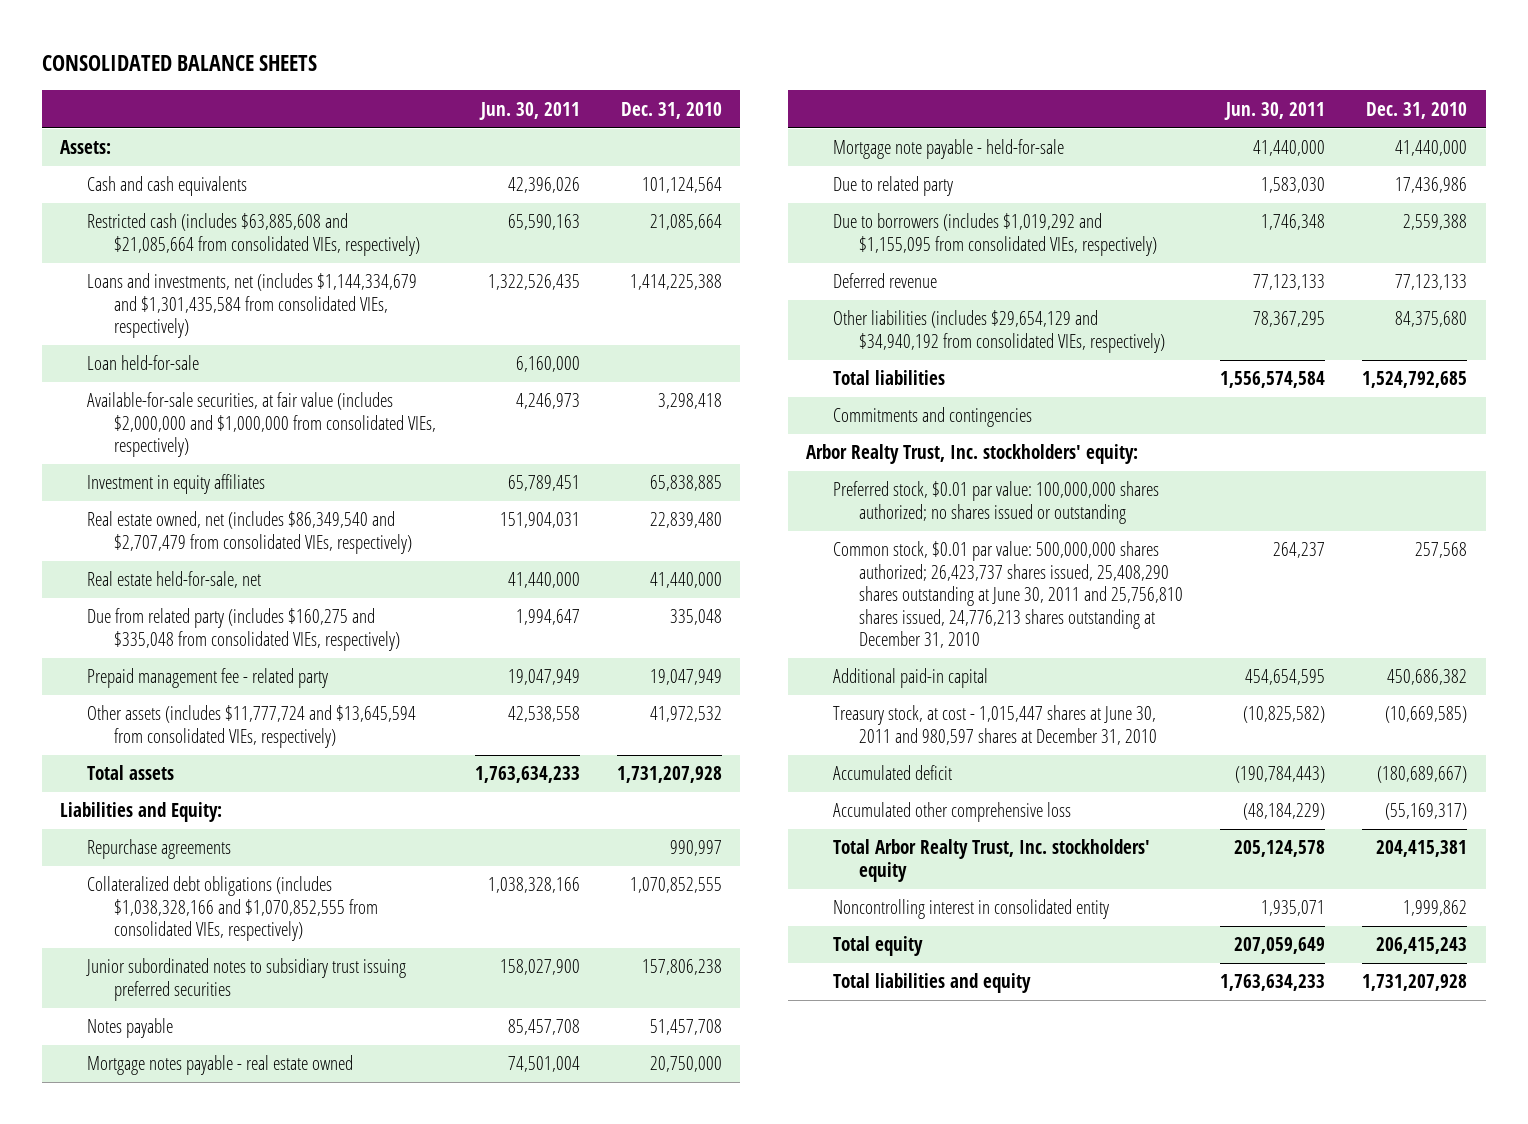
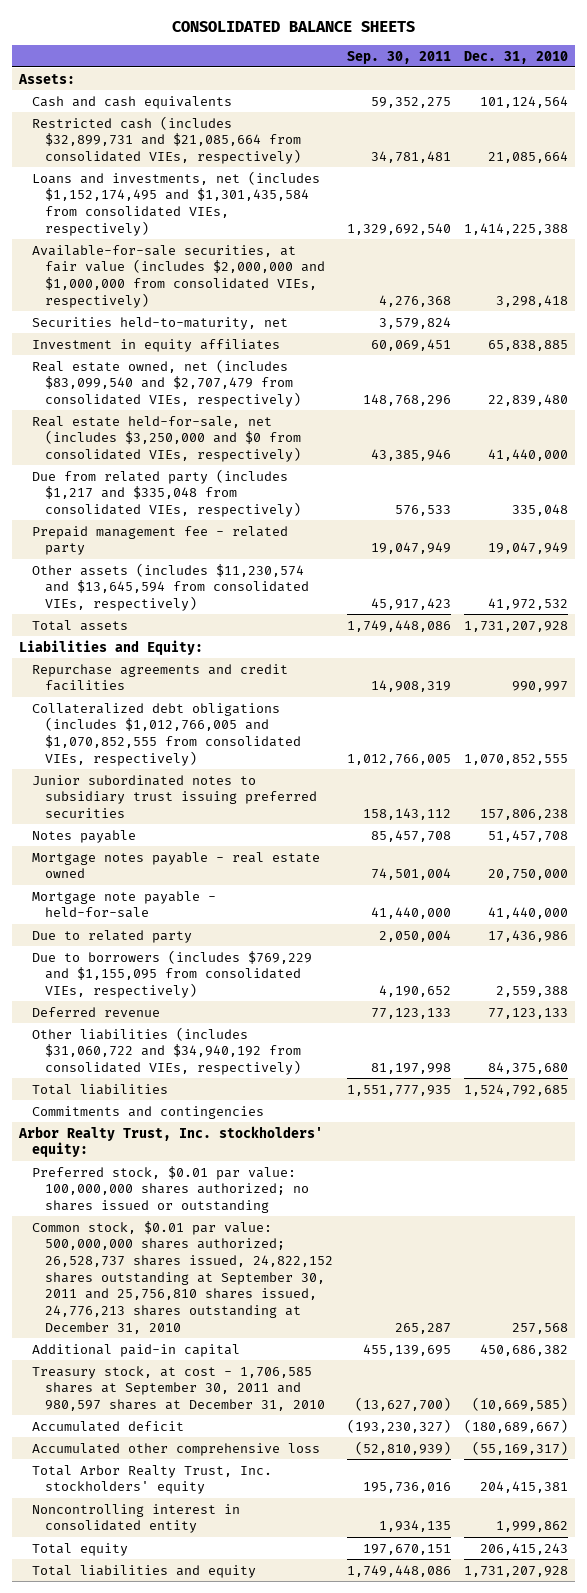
[478,101,580,120] Jun. 30, 2011 -> none
none -> [346,50,451,64] Sep. 30, 2011
[86,355,199,371] Loan held-for-sale -> none
[86,213,420,256] Restricted cash (includes $63,885,608 and $21,085,664 from consolidated VIEs, respectively) -> [31,115,301,164] Restricted cash (includes $32,899,731 and $21,085,664 from consolidated VIEs, respectively)
[86,273,417,339] Loans and investments, net (includes $1,144,334,679 and $1,301,435,584 from consolidated VIEs, respectively) -> [31,170,320,236] Loans and investments, net (includes $1,152,174,495 and $1,301,435,584 from consolidated VIEs, respectively)
none -> [31,316,288,330] Securities held-to-maturity, net
[86,511,412,554] Real estate owned, net (includes $86,349,540 and $2,707,479 from consolidated VIEs, respectively) -> [31,358,301,407] Real estate owned, net (includes $83,099,540 and $2,707,479 from consolidated VIEs, respectively)
[86,571,261,589] Real estate held-for-sale, net -> [31,415,301,462] Real estate held-for-sale, net (includes $3,250,000 and $0 from consolidated VIEs, respectively)
[86,608,400,651] Due from related party (includes $160,275 and $335,048 from consolidated VIEs, respectively) -> [31,468,301,517] Due from related party (includes $1,217 and $335,048 from consolidated VIEs, respectively)
[86,705,416,748] Other assets (includes $11,777,724 and $13,645,594 from consolidated VIEs, respectively) -> [31,562,309,611] Other assets (includes $11,230,574 and $13,645,594 from consolidated VIEs, respectively)
[86,839,231,860] Repurchase agreements -> [31,663,288,692] Repurchase agreements and credit facilities
[86,876,378,942] Collateralized debt obligations (includes $1,038,328,166 and $1,070,852,555 from consolidated VIEs, respectively) -> [31,702,301,766] Collateralized debt obligations (includes $1,012,766,005 and $1,070,852,555 from consolidated VIEs, respectively)
[832,213,1158,256] Due to borrowers (includes $1,019,292 and $1,155,095 from consolidated VIEs, respectively) -> [31,949,312,998] Due to borrowers (includes $769,229 and $1,155,095 from consolidated VIEs, respectively)
[832,310,1166,353] Other liabilities (includes $29,654,129 and $34,940,192 from consolidated VIEs, respectively) -> [31,1026,301,1075] Other liabilities (includes $31,060,722 and $34,940,192 from consolidated VIEs, respectively)
[832,541,1184,649] Common stock, $0.01 par value: 500,000,000 shares authorized; 26,423,737 shares issued, 25,408,290 shares outstanding at June 30, 2011 and 25,756,810 shares issued, 24,776,213 shares outstanding at December 31, 2010 -> [31,1220,333,1334] Common stock, $0.01 par value: 500,000,000 shares authorized; 26,528,737 shares issued, 24,822,152 shares outstanding at September 30, 2011 and 25,756,810 shares issued, 24,776,213 shares outstanding at December 31, 2010
[832,705,1158,745] Treasury stock, at cost - 1,015,447 shares at June 30, 2011 and 980,597 shares at December 31, 2010 -> [31,1365,325,1411] Treasury stock, at cost - 1,706,585 shares at September 30, 2011 and 980,597 shares at December 31, 2010

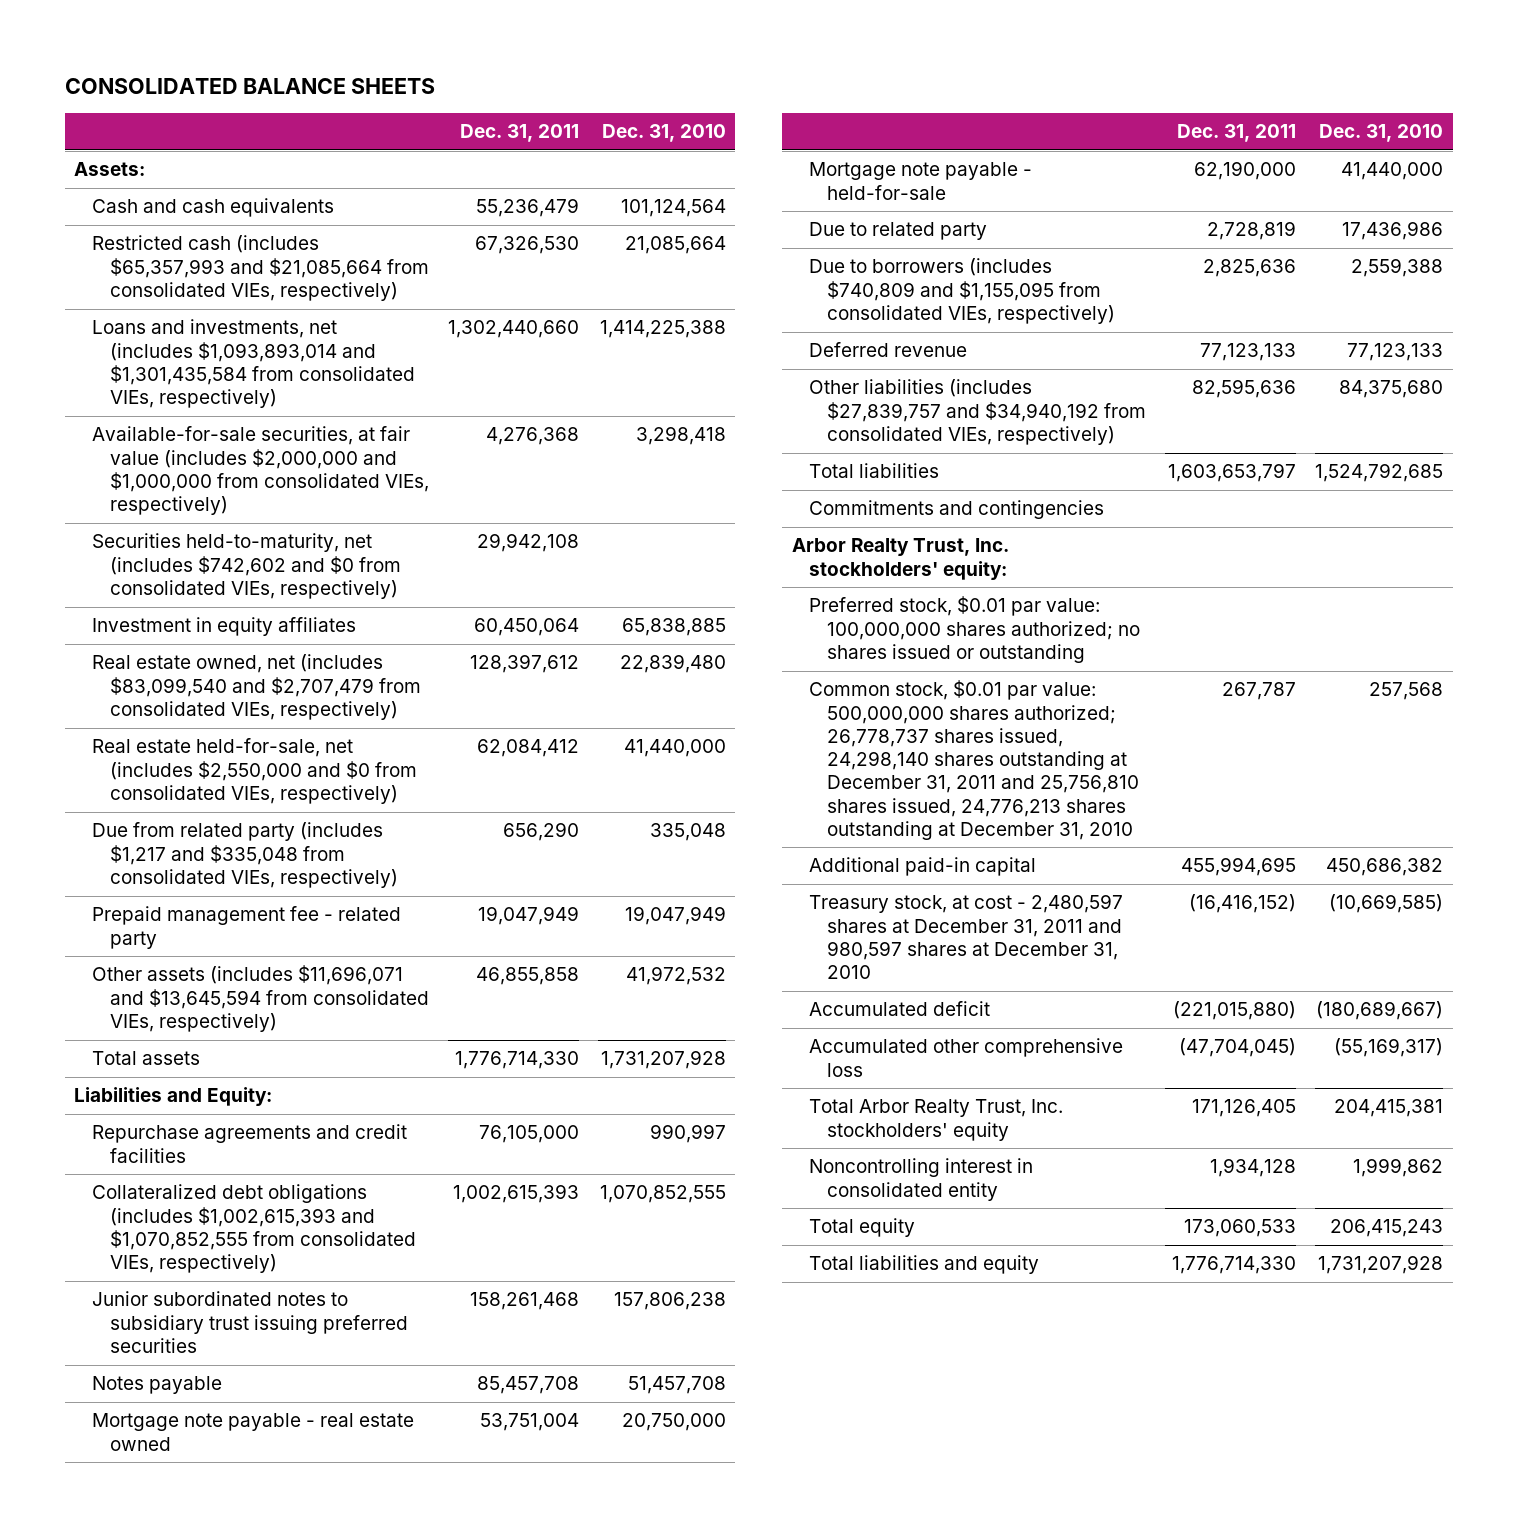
[346,50,451,64] Sep. 30, 2011 -> none
none -> [459,124,579,143] Dec. 31, 2011
[31,115,301,164] Restricted cash (includes $32,899,731 and $21,085,664 from consolidated VIEs, respectively) -> [92,235,429,301] Restricted cash (includes $65,357,993 and $21,085,664 from consolidated VIEs, respectively)
[31,170,320,236] Loans and investments, net (includes $1,152,174,495 and $1,301,435,584 from consolidated VIEs, respectively) -> [92,319,415,409] Loans and investments, net (includes $1,093,893,014 and $1,301,435,584 from consolidated VIEs, respectively)
[31,316,288,330] Securities held-to-maturity, net -> [92,533,401,599] Securities held-to-maturity, net (includes $742,602 and $0 from consolidated VIEs, respectively)
[31,415,301,462] Real estate held-for-sale, net (includes $3,250,000 and $0 from consolidated VIEs, respectively) -> [92,738,417,804] Real estate held-for-sale, net (includes $2,550,000 and $0 from consolidated VIEs, respectively)
[31,562,309,611] Other assets (includes $11,230,574 and $13,645,594 from consolidated VIEs, respectively) -> [92,965,429,1032] Other assets (includes $11,696,071 and $13,645,594 from consolidated VIEs, respectively)
[31,702,301,766] Collateralized debt obligations (includes $1,012,766,005 and $1,070,852,555 from consolidated VIEs, respectively) -> [92,1184,416,1274] Collateralized debt obligations (includes $1,002,615,393 and $1,070,852,555 from consolidated VIEs, respectively)
[31,851,320,879] Mortgage notes payable - real estate owned -> [92,1413,415,1451] Mortgage note payable - real estate owned
[31,949,312,998] Due to borrowers (includes $769,229 and $1,155,095 from consolidated VIEs, respectively) -> [809,258,1116,324] Due to borrowers (includes $740,809 and $1,155,095 from consolidated VIEs, respectively)
[31,1026,301,1075] Other liabilities (includes $31,060,722 and $34,940,192 from consolidated VIEs, respectively) -> [809,379,1147,445] Other liabilities (includes $27,839,757 and $34,940,192 from consolidated VIEs, respectively)
[31,1220,333,1334] Common stock, $0.01 par value: 500,000,000 shares authorized; 26,528,737 shares issued, 24,822,152 shares outstanding at September 30, 2011 and 25,756,810 shares issued, 24,776,213 shares outstanding at December 31, 2010 -> [809,680,1140,840] Common stock, $0.01 par value: 500,000,000 shares authorized; 26,778,737 shares issued, 24,298,140 shares outstanding at December 31, 2011 and 25,756,810 shares issued, 24,776,213 shares outstanding at December 31, 2010
[31,1365,325,1411] Treasury stock, at cost - 1,706,585 shares at September 30, 2011 and 980,597 shares at December 31, 2010 -> [809,894,1124,980] Treasury stock, at cost - 2,480,597 shares at December 31, 2011 and 980,597 shares at December 31, 2010

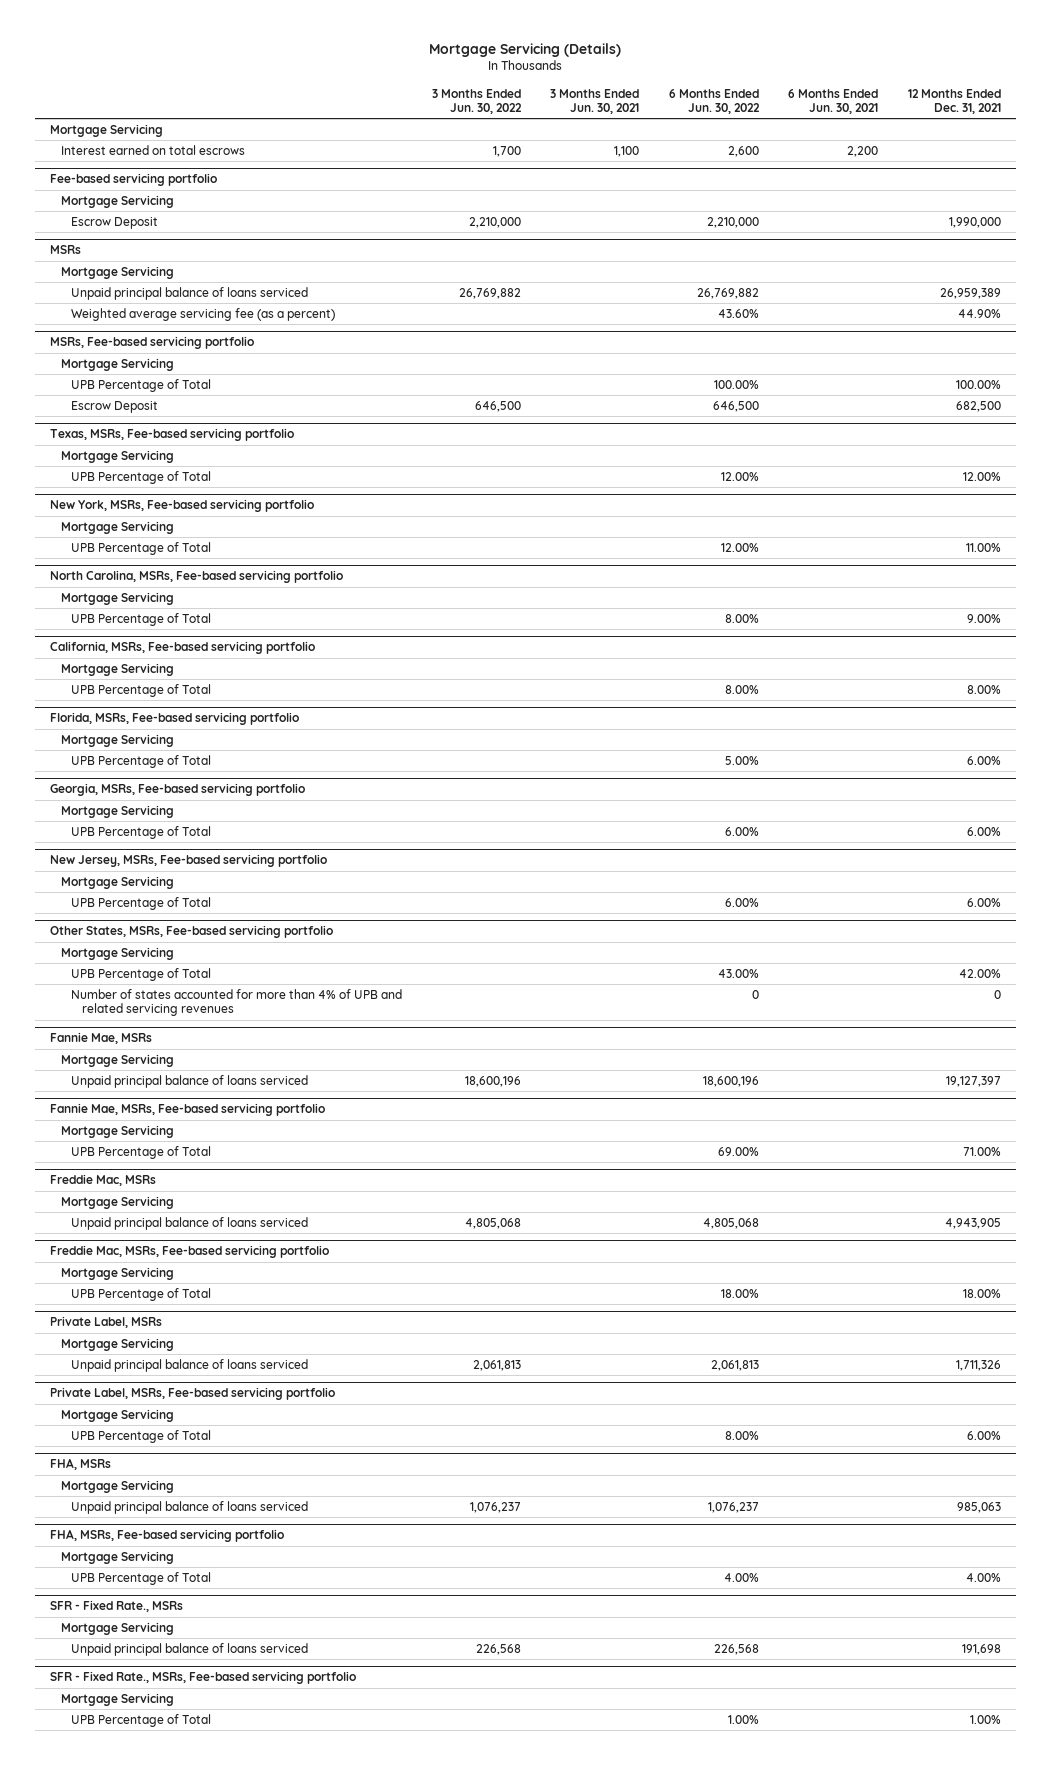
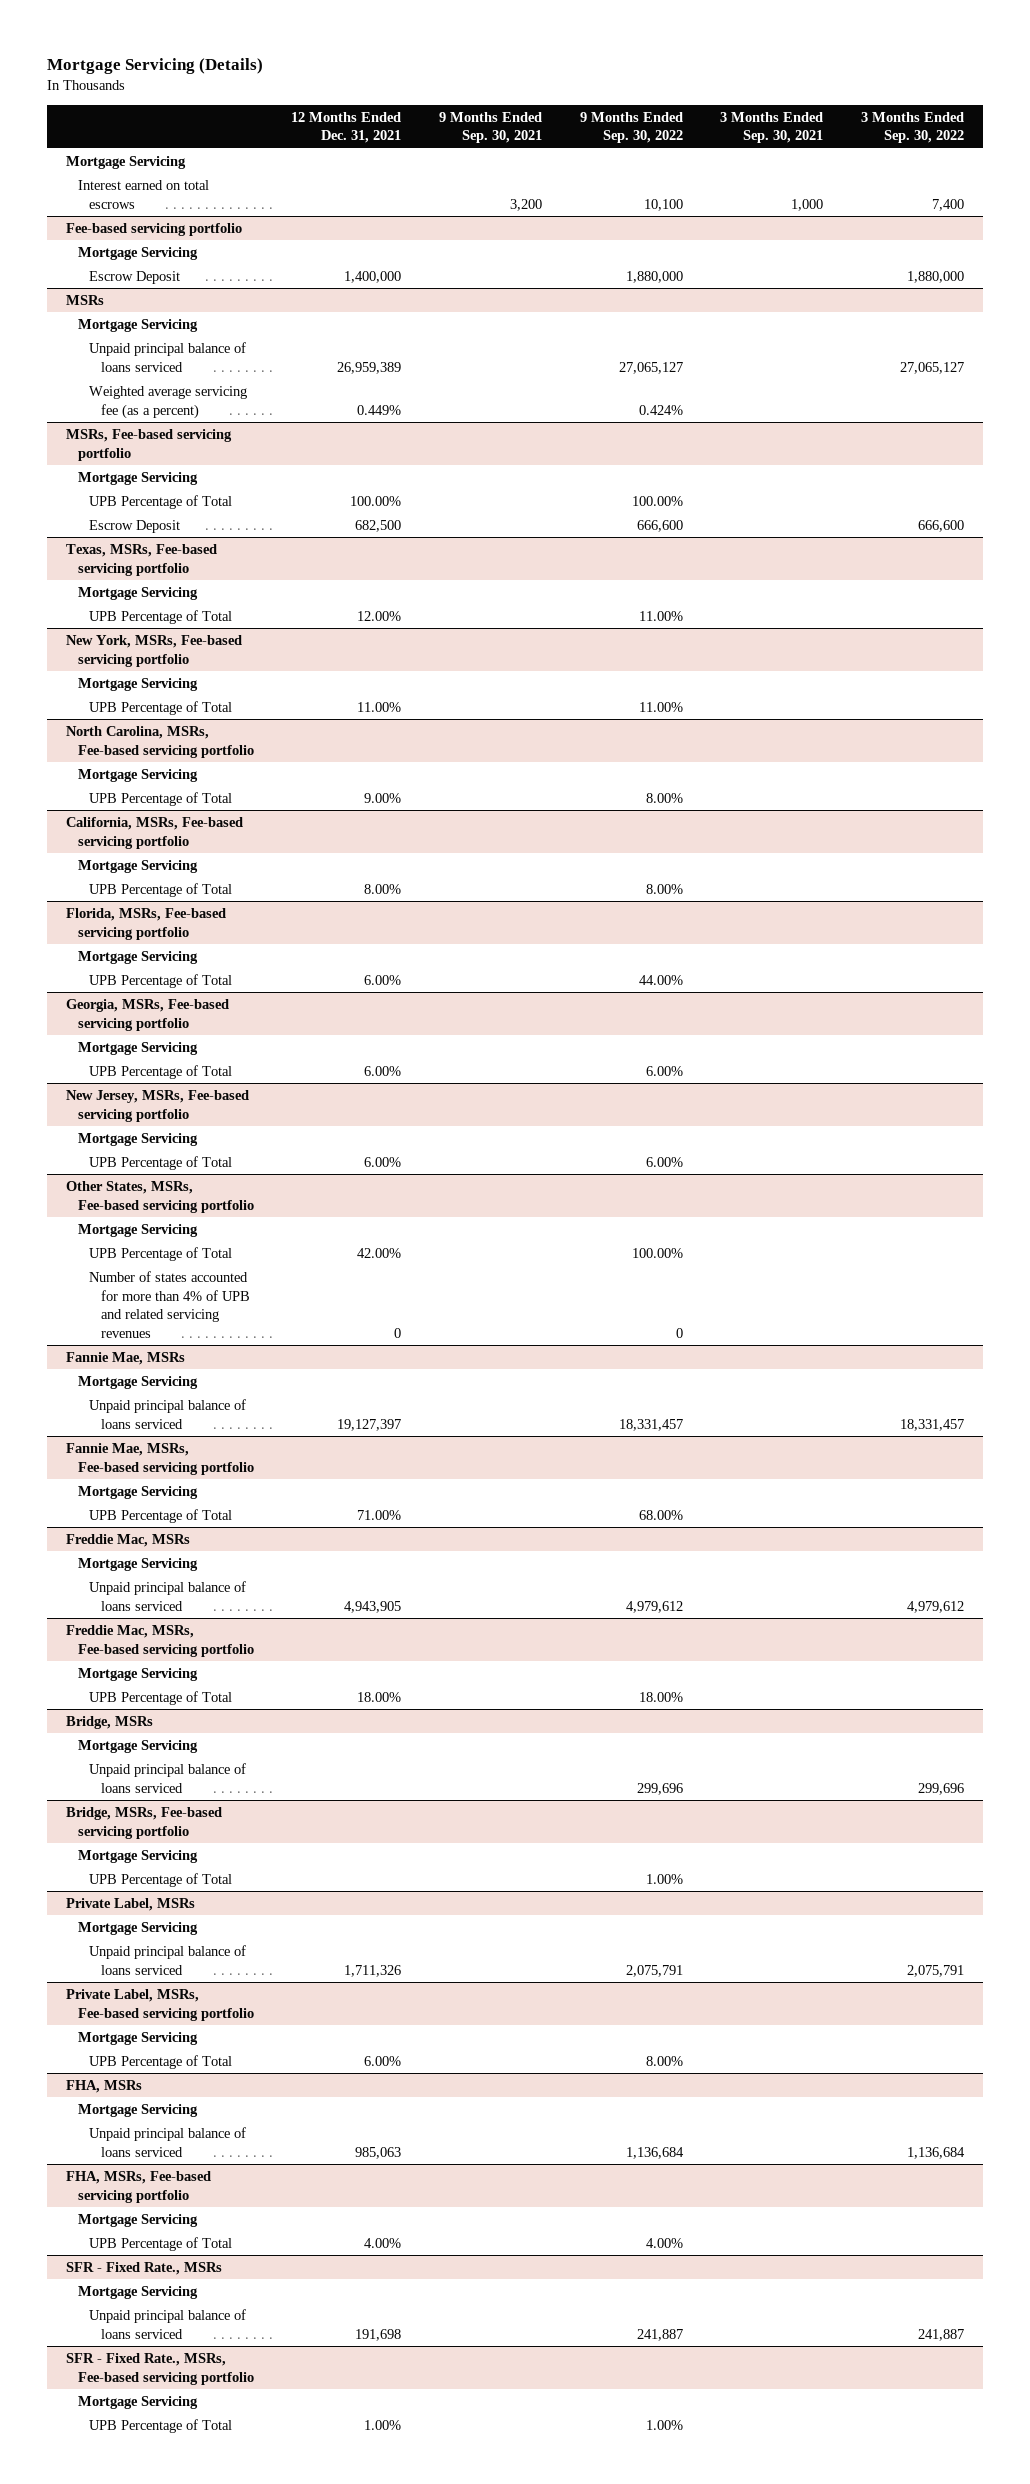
[431,88,522,115] 3 Months Ended Jun. 30, 2022 -> none
[550,88,640,115] 3 Months Ended Jun. 30, 2021 -> none
[668,88,760,115] 6 Months Ended Jun. 30, 2022 -> none
[788,88,879,115] 6 Months Ended Jun. 30, 2021 -> none
none -> [439,111,543,144] 9 Months Ended Sep. 30, 2021
none -> [579,111,683,144] 9 Months Ended Sep. 30, 2022
none -> [720,111,824,144] 3 Months Ended Sep. 30, 2021
none -> [860,111,964,144] 3 Months Ended Sep. 30, 2022
[949,217,1002,229] 1,990,000 -> [344,270,402,283] 1,400,000
[958,309,1002,319] 44.90% -> [357,404,402,415] 0.449%
none -> [66,1715,154,1729] Bridge, MSRs
none -> [77,1739,198,1753] Mortgage Servicing
none -> [89,1762,247,1793] Unpaid principal balance of loans serviced
none -> [66,1806,223,1839] Bridge, MSRs, Fee-based servicing portfolio
none -> [77,1849,198,1863] Mortgage Servicing
none -> [89,1872,233,1887] UPB Percentage of Total

